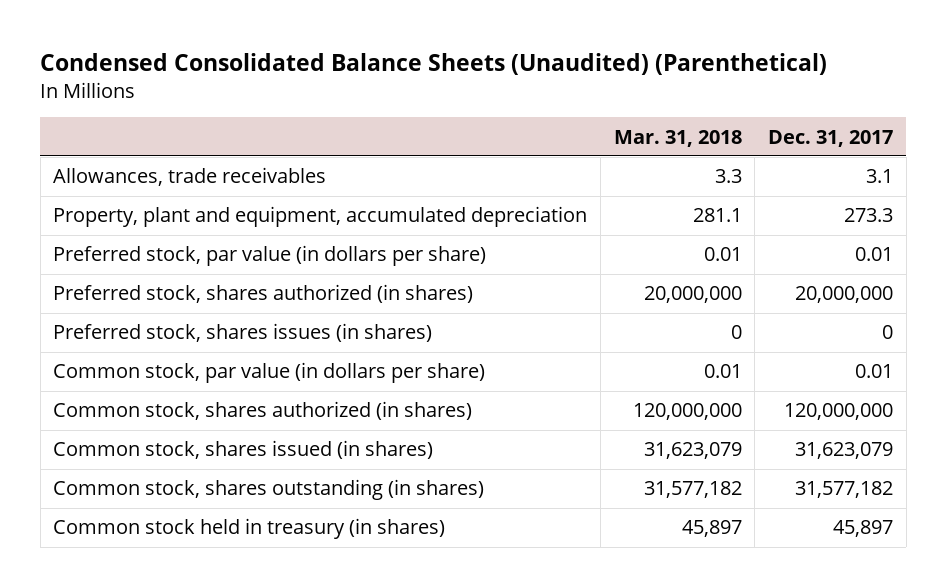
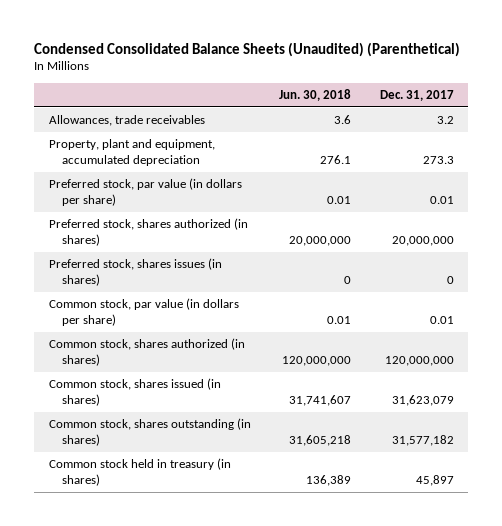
[613,129,742,147] Mar. 31, 2018 -> none
none -> [279,88,352,101] Jun. 30, 2018
[866,169,894,184] 3.1 -> [436,116,454,125] 3.2

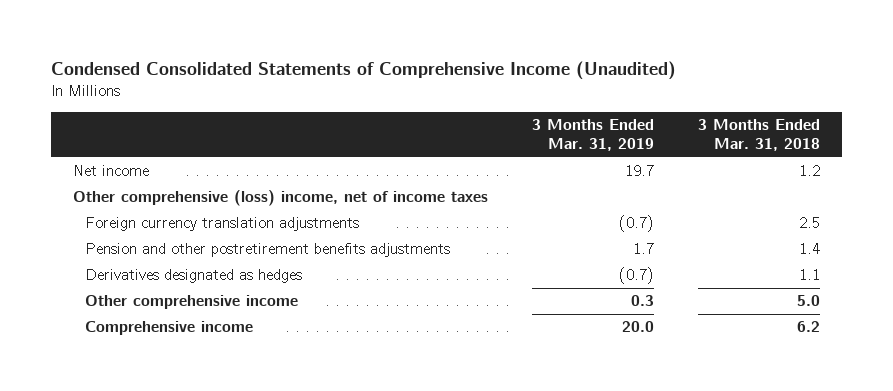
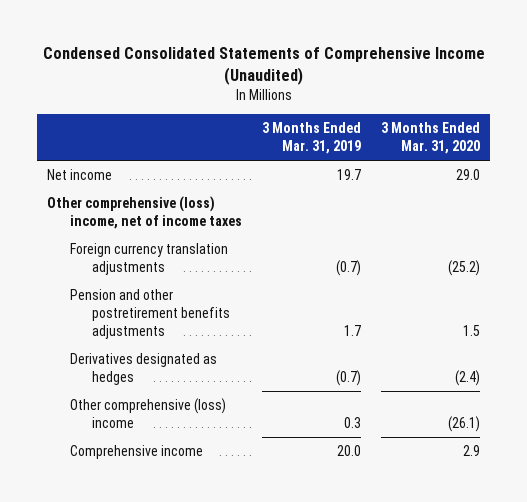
[697,119,820,152] 3 Months Ended Mar. 31, 2018 -> none
none -> [380,122,480,155] 3 Months Ended Mar. 31, 2020
[84,295,298,310] Other comprehensive income -> [69,397,226,429] Other comprehensive (loss) income

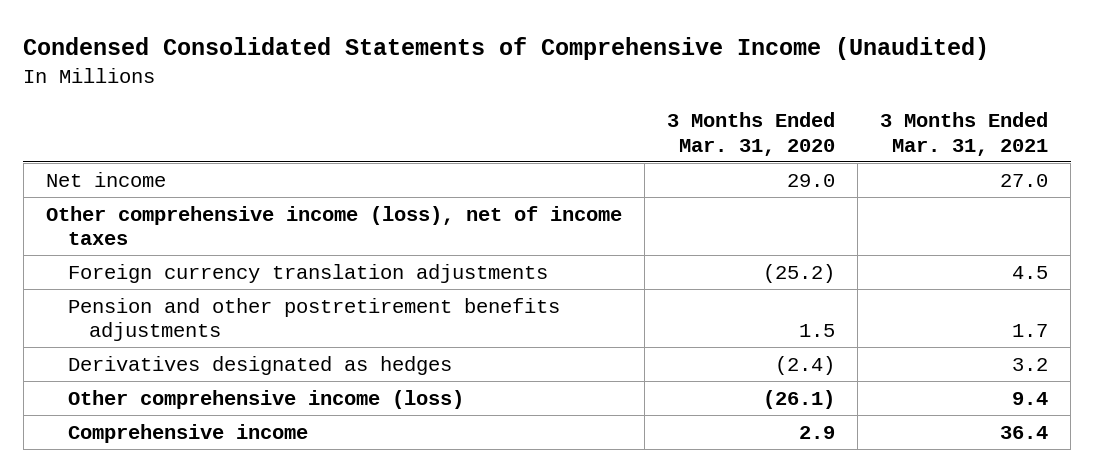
[261,122,361,155] 3 Months Ended Mar. 31, 2019 -> none
none -> [880,112,1049,156] 3 Months Ended Mar. 31, 2021
[47,195,242,230] Other comprehensive (loss) income, net of income taxes -> [46,205,623,245] Other comprehensive income (loss), net of income taxes
[69,397,226,429] Other comprehensive (loss) income -> [67,389,464,409] Other comprehensive income (loss)

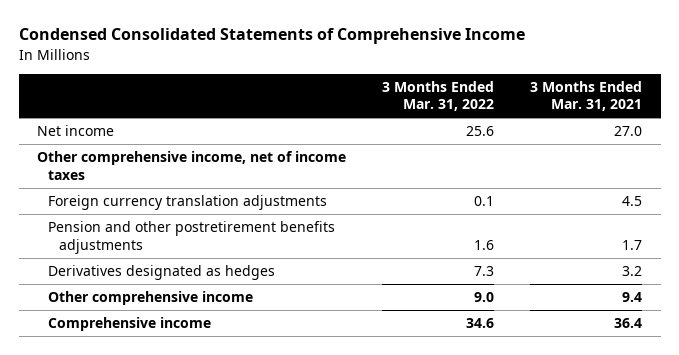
[23,37,990,61] Condensed Consolidated Statements of Comprehensive Income (Unaudited) -> [18,28,525,45] Condensed Consolidated Statements of Comprehensive Income
[667,112,836,156] 3 Months Ended Mar. 31, 2020 -> none
none -> [382,80,495,112] 3 Months Ended Mar. 31, 2022
[46,205,623,245] Other comprehensive income (loss), net of income taxes -> [36,151,346,180] Other comprehensive income, net of income taxes
[67,389,464,409] Other comprehensive income (loss) -> [47,291,253,306] Other comprehensive income

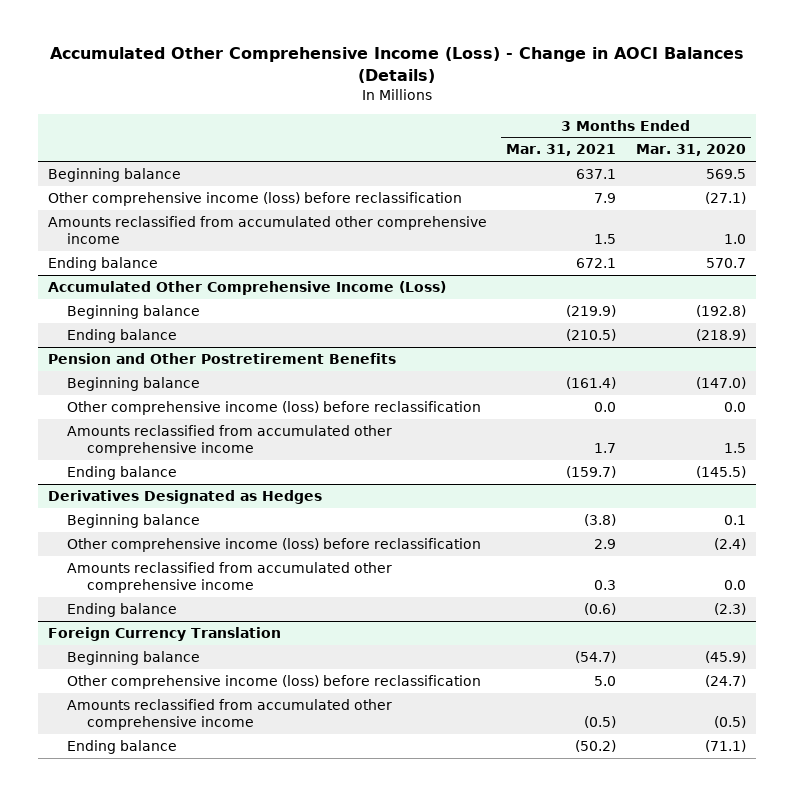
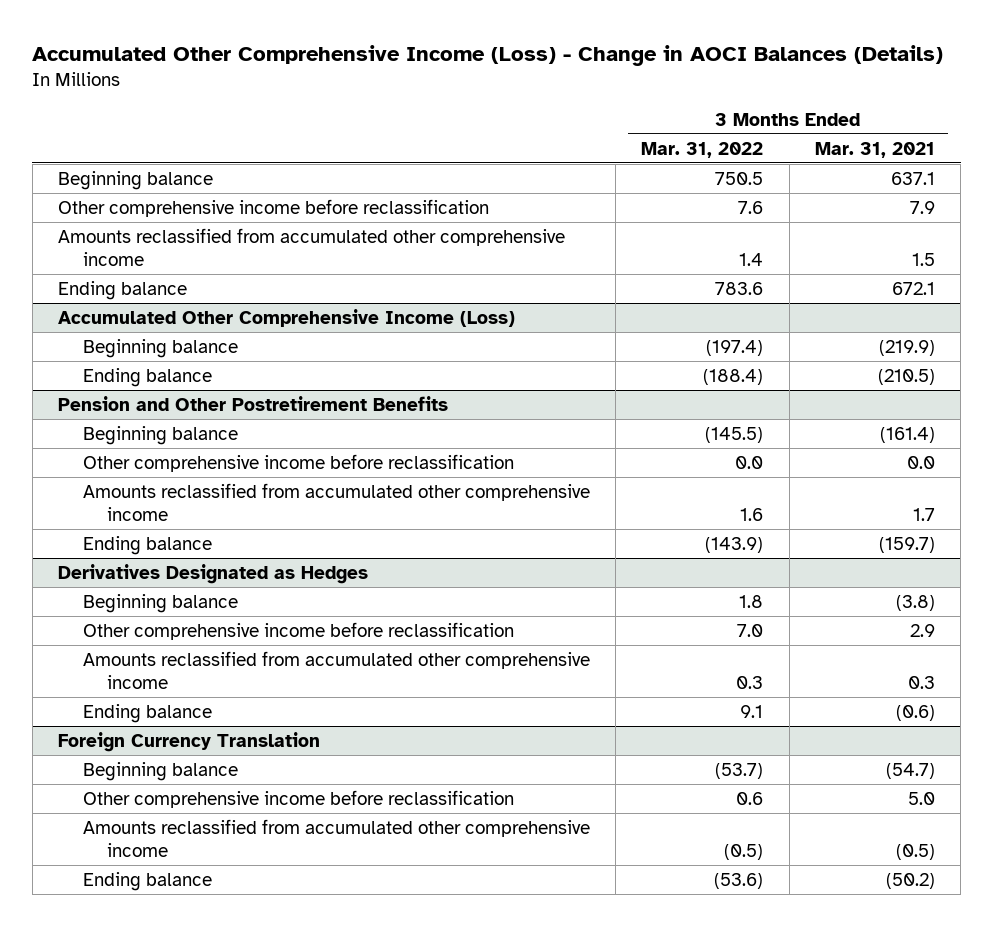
[635,144,746,157] Mar. 31, 2020 -> none
none -> [641,141,764,158] Mar. 31, 2022
[47,191,462,206] Other comprehensive income (loss) before reclassification -> [57,198,489,217] Other comprehensive income before reclassification
[67,400,482,415] Other comprehensive income (loss) before reclassification -> [82,453,514,472] Other comprehensive income before reclassification
[67,537,482,552] Other comprehensive income (loss) before reclassification -> [82,621,514,640] Other comprehensive income before reclassification
[67,674,482,689] Other comprehensive income (loss) before reclassification -> [82,789,514,808] Other comprehensive income before reclassification

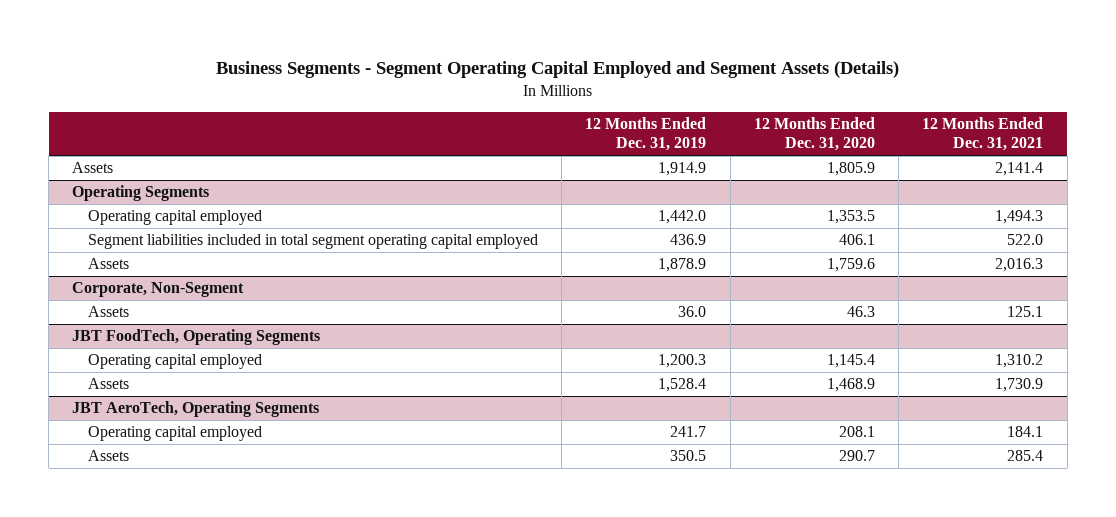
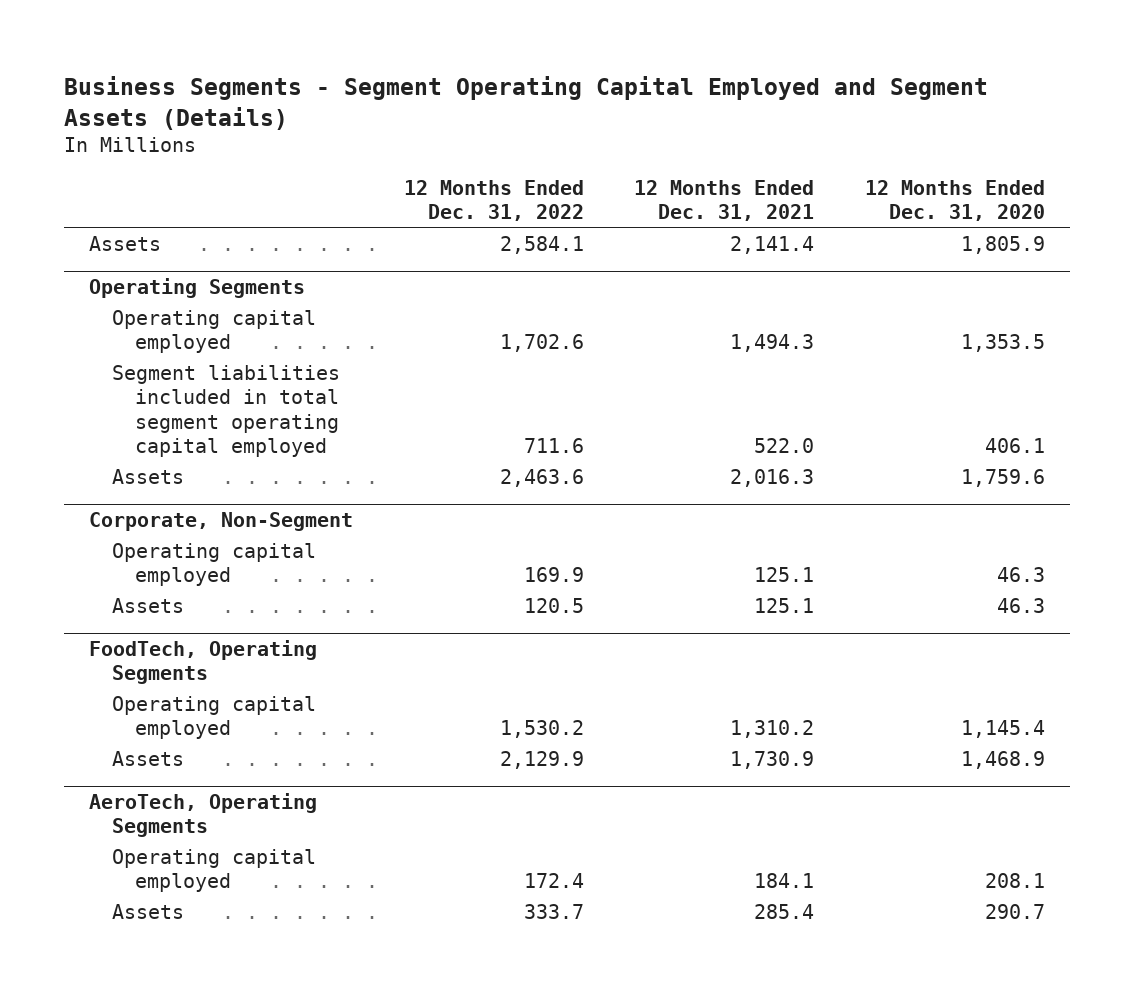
[585,117,707,152] 12 Months Ended Dec. 31, 2019 -> none
none -> [403,179,584,222] 12 Months Ended Dec. 31, 2022
none -> [112,542,317,587] Operating capital employed
[72,329,321,346] JBT FoodTech, Operating Segments -> [89,639,318,685] FoodTech, Operating Segments
[72,401,320,418] JBT AeroTech, Operating Segments -> [89,792,318,838] AeroTech, Operating Segments

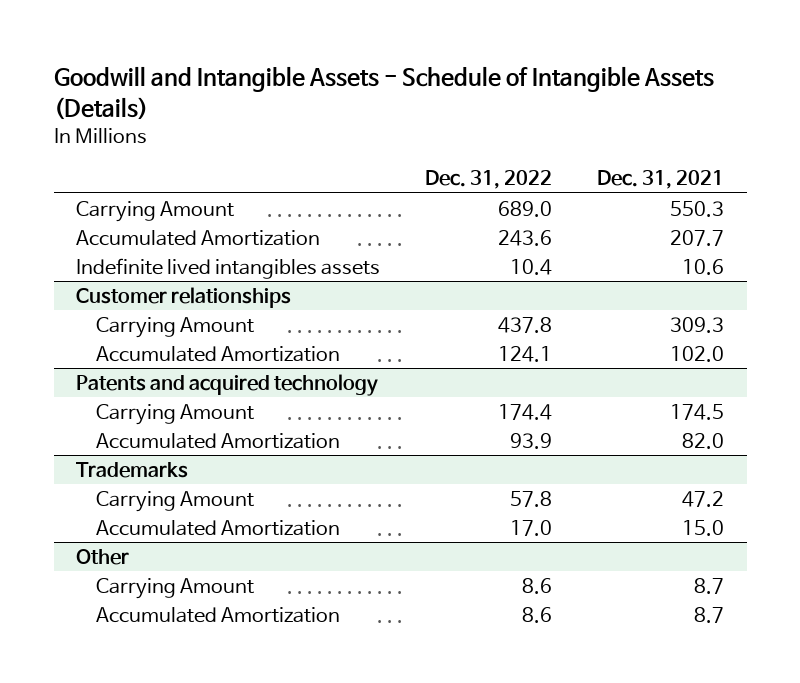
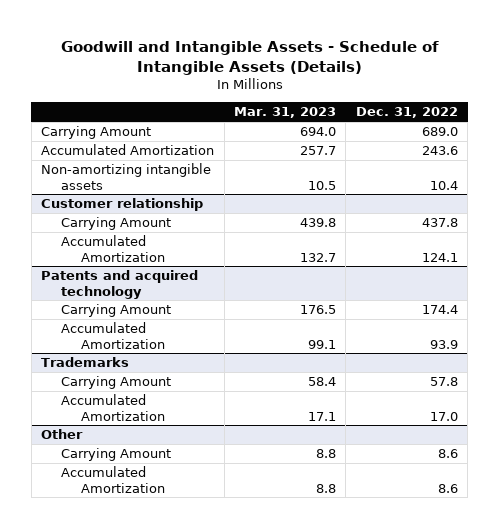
[597,170,725,190] Dec. 31, 2021 -> none
none -> [234,107,337,119] Mar. 31, 2023
[76,257,381,279] Indefinite lived intangibles assets -> [41,163,212,190] Non-amortizing intangible assets
[76,286,292,308] Customer relationships -> [41,198,204,212] Customer relationship

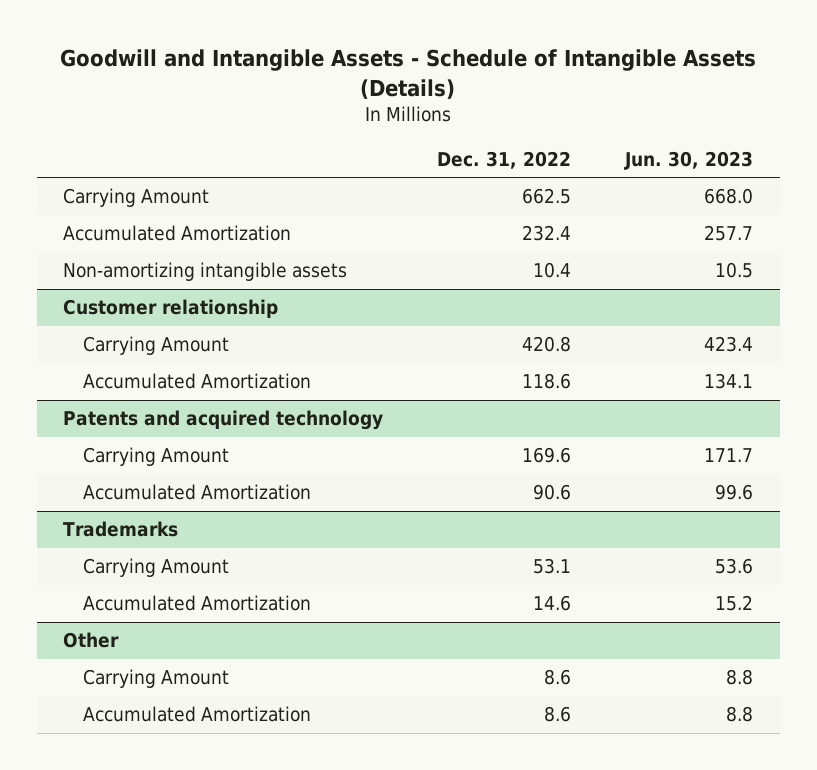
[234,107,337,119] Mar. 31, 2023 -> none
none -> [624,150,754,170] Jun. 30, 2023
[421,127,458,137] 689.0 -> [522,188,572,205] 662.5
[421,146,458,156] 243.6 -> [522,225,572,242] 232.4
[421,218,458,228] 437.8 -> [522,336,572,353] 420.8
[421,252,458,262] 124.1 -> [522,373,572,390] 118.6
[421,305,458,315] 174.4 -> [522,447,572,464] 169.6
[429,339,458,349] 93.9 -> [533,484,572,501] 90.6
[429,377,458,387] 57.8 -> [533,558,572,575] 53.1
[429,411,458,421] 17.0 -> [533,595,572,612] 14.6

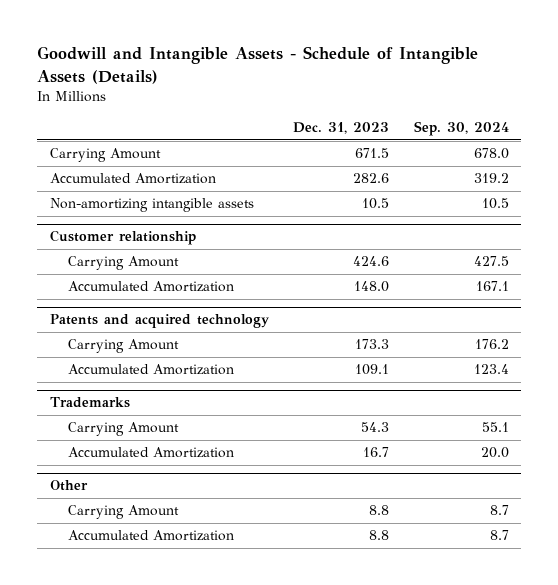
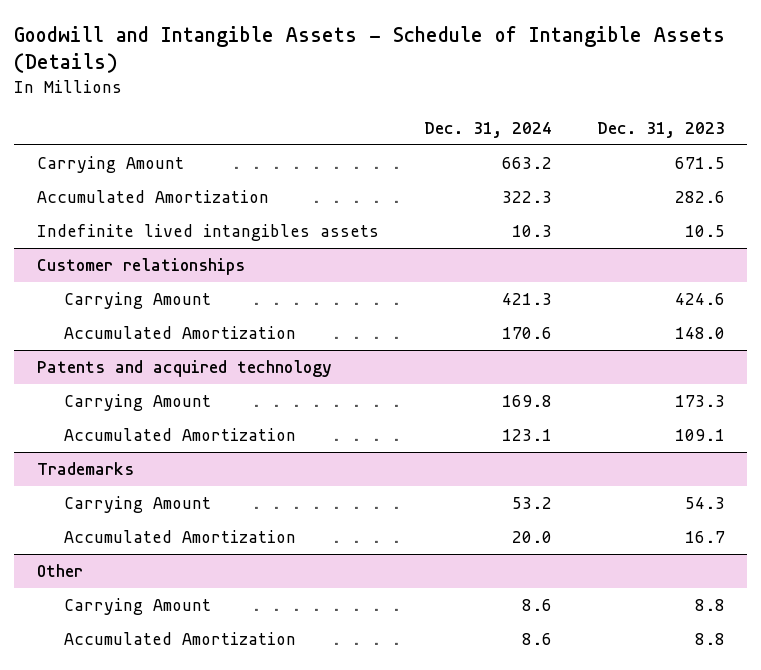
[413,121,509,137] Sep. 30, 2024 -> none
none -> [423,122,552,139] Dec. 31, 2024
[49,198,254,213] Non-amortizing intangible assets -> [36,224,379,242] Indefinite lived intangibles assets
[49,230,196,246] Customer relationship -> [36,258,245,276] Customer relationships

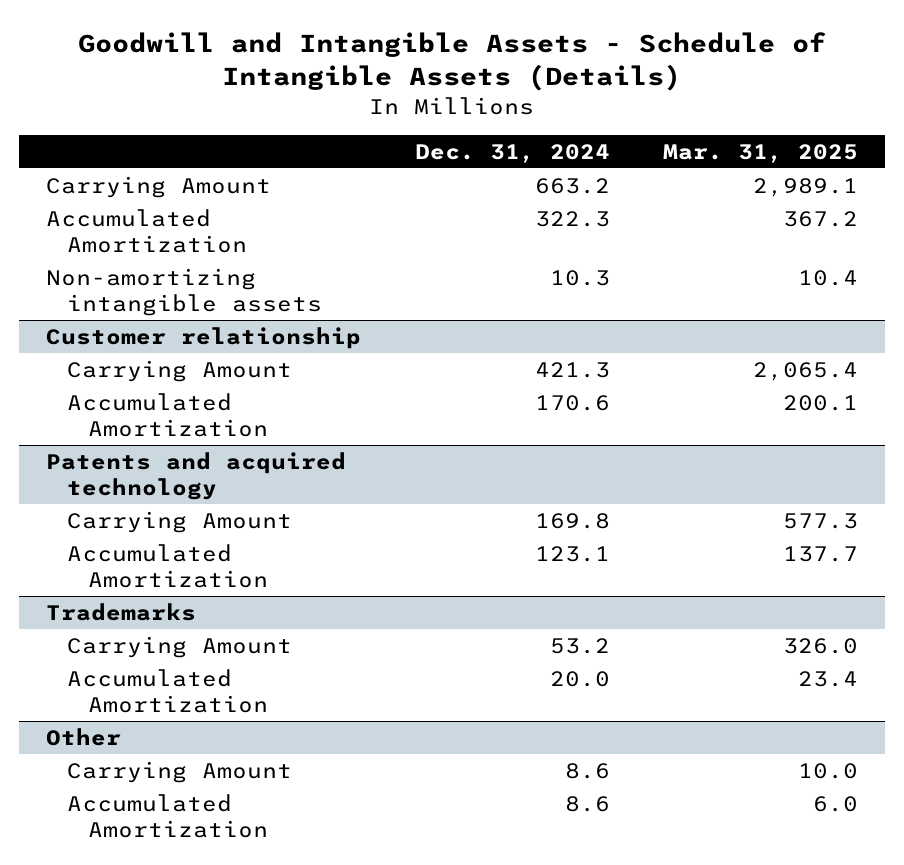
[596,122,725,139] Dec. 31, 2023 -> none
none -> [663,143,859,163] Mar. 31, 2025
[36,224,379,242] Indefinite lived intangibles assets -> [46,267,323,317] Non-amortizing intangible assets
[36,258,245,276] Customer relationships -> [46,326,362,349] Customer relationship

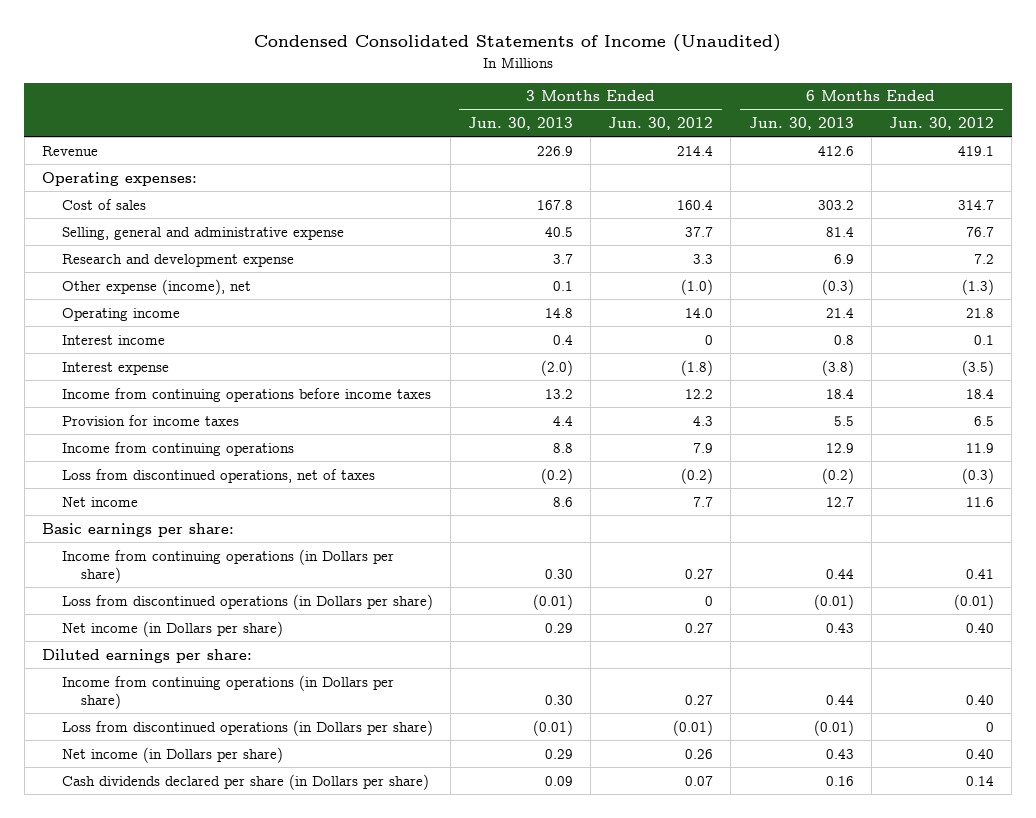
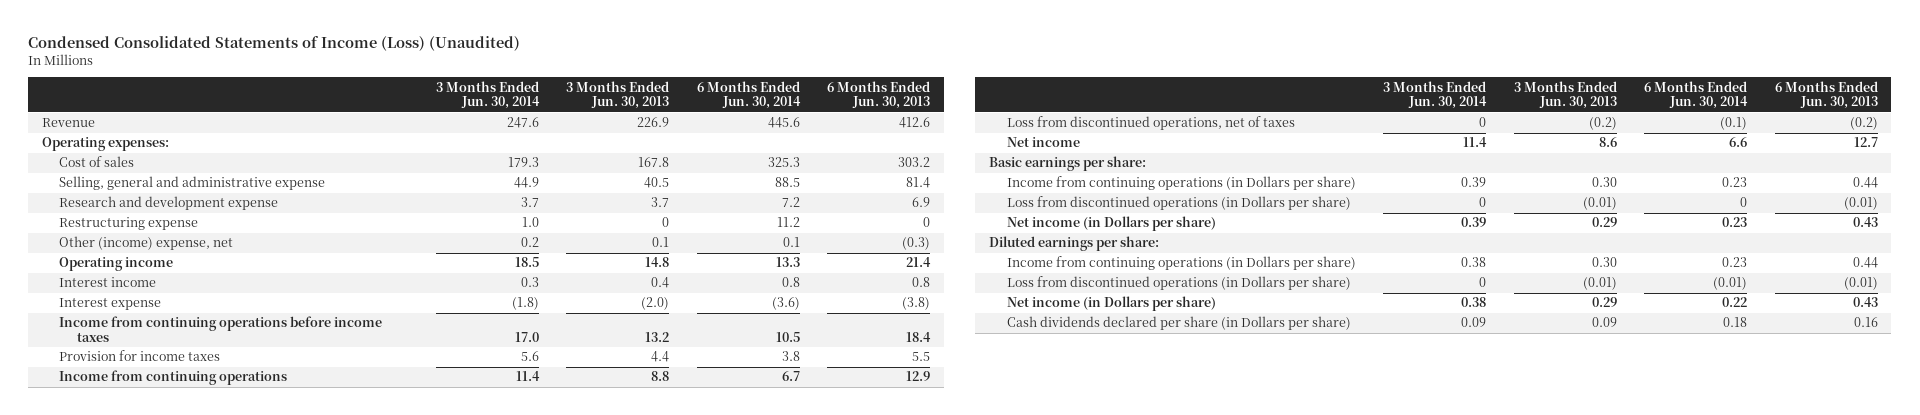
[253,34,781,53] Condensed Consolidated Statements of Income (Unaudited) -> [28,35,521,51] Condensed Consolidated Statements of Income (Loss) (Unaudited)
[608,116,714,130] Jun. 30, 2012 -> none
[888,116,994,130] Jun. 30, 2012 -> none
none -> [435,80,540,110] 3 Months Ended Jun. 30, 2014
none -> [696,80,801,110] 6 Months Ended Jun. 30, 2014
none -> [59,217,199,231] Restructuring expense
[61,278,251,295] Other expense (income), net -> [59,236,234,251] Other (income) expense, net

